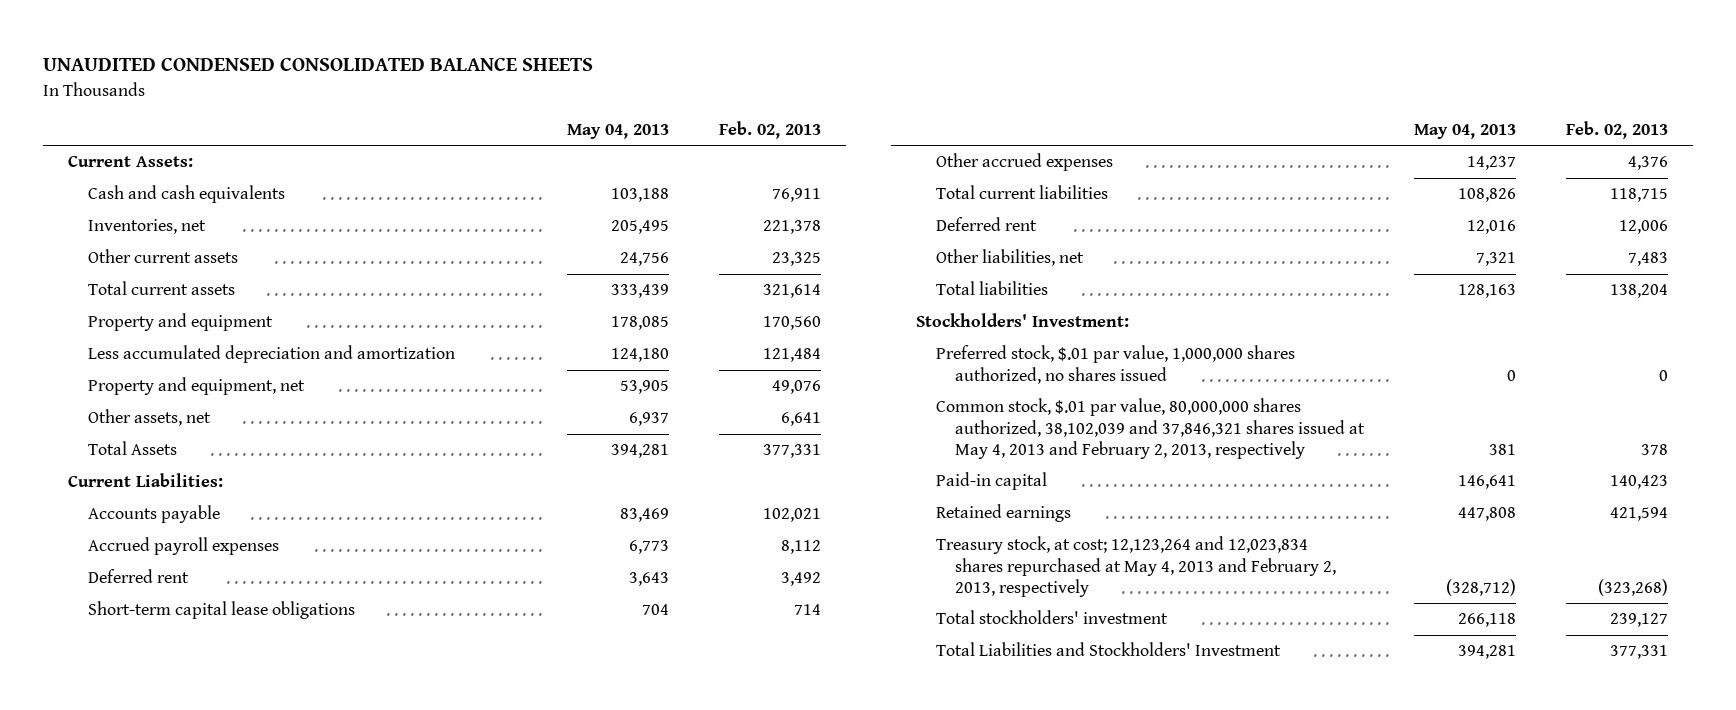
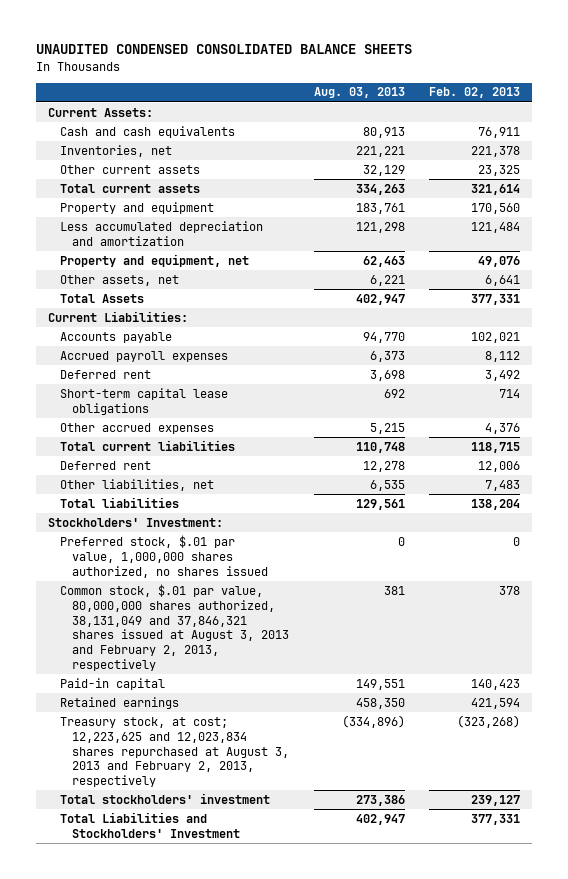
[566,124,669,140] May 04, 2013 -> none
none -> [313,87,405,99] Aug. 03, 2013
[935,398,1366,459] Common stock, $.01 par value, 80,000,000 shares authorized, 38,102,039 and 37,846,321 shares issued at May 4, 2013 and February 2, 2013, respectively -> [60,583,290,672] Common stock, $.01 par value, 80,000,000 shares authorized, 38,131,049 and 37,846,321 shares issued at August 3, 2013 and February 2, 2013, respectively
[935,536,1337,597] Treasury stock, at cost; 12,123,264 and 12,023,834 shares repurchased at May 4, 2013 and February 2, 2013, respectively -> [60,716,290,788] Treasury stock, at cost; 12,223,625 and 12,023,834 shares repurchased at August 3, 2013 and February 2, 2013, respectively

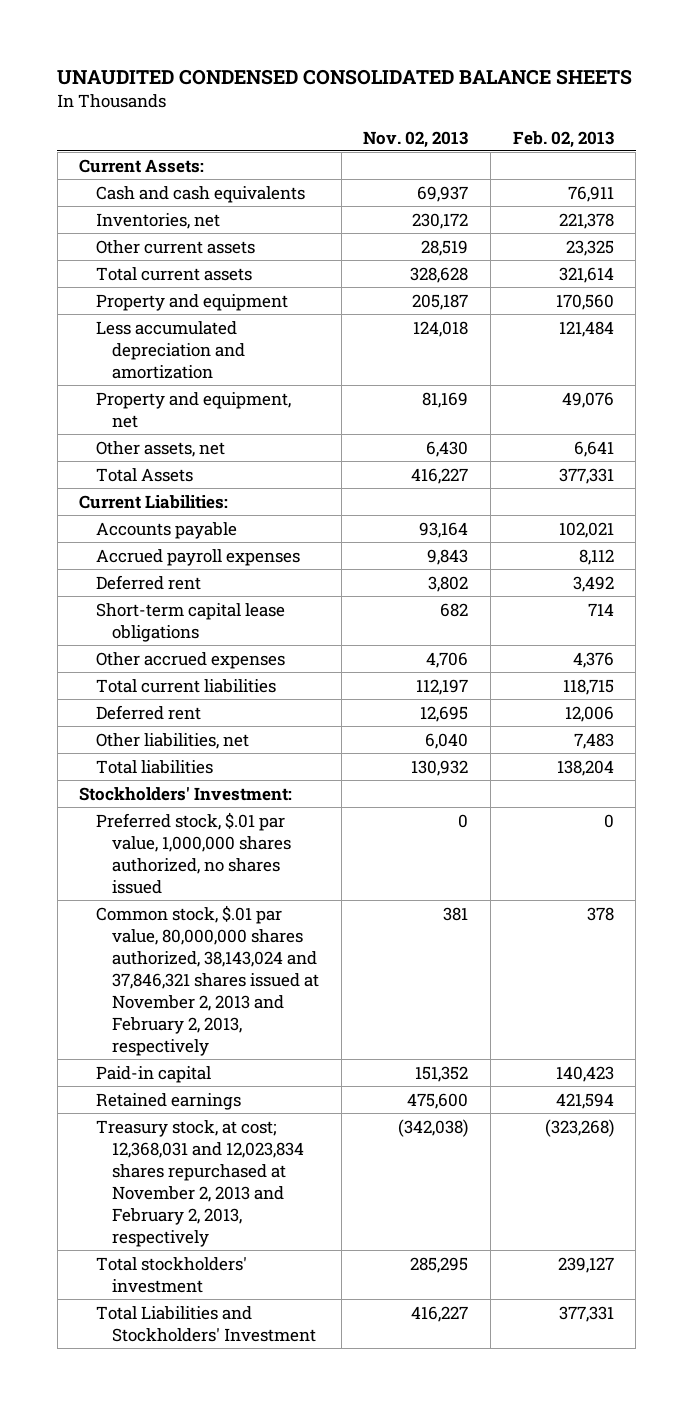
[313,87,405,99] Aug. 03, 2013 -> none
none -> [363,130,469,148] Nov. 02, 2013
[60,583,290,672] Common stock, $.01 par value, 80,000,000 shares authorized, 38,131,049 and 37,846,321 shares issued at August 3, 2013 and February 2, 2013, respectively -> [95,904,320,1056] Common stock, $.01 par value, 80,000,000 shares authorized, 38,143,024 and 37,846,321 shares issued at November 2, 2013 and February 2, 2013, respectively
[60,716,290,788] Treasury stock, at cost; 12,223,625 and 12,023,834 shares repurchased at August 3, 2013 and February 2, 2013, respectively -> [95,1119,305,1247] Treasury stock, at cost; 12,368,031 and 12,023,834 shares repurchased at November 2, 2013 and February 2, 2013, respectively

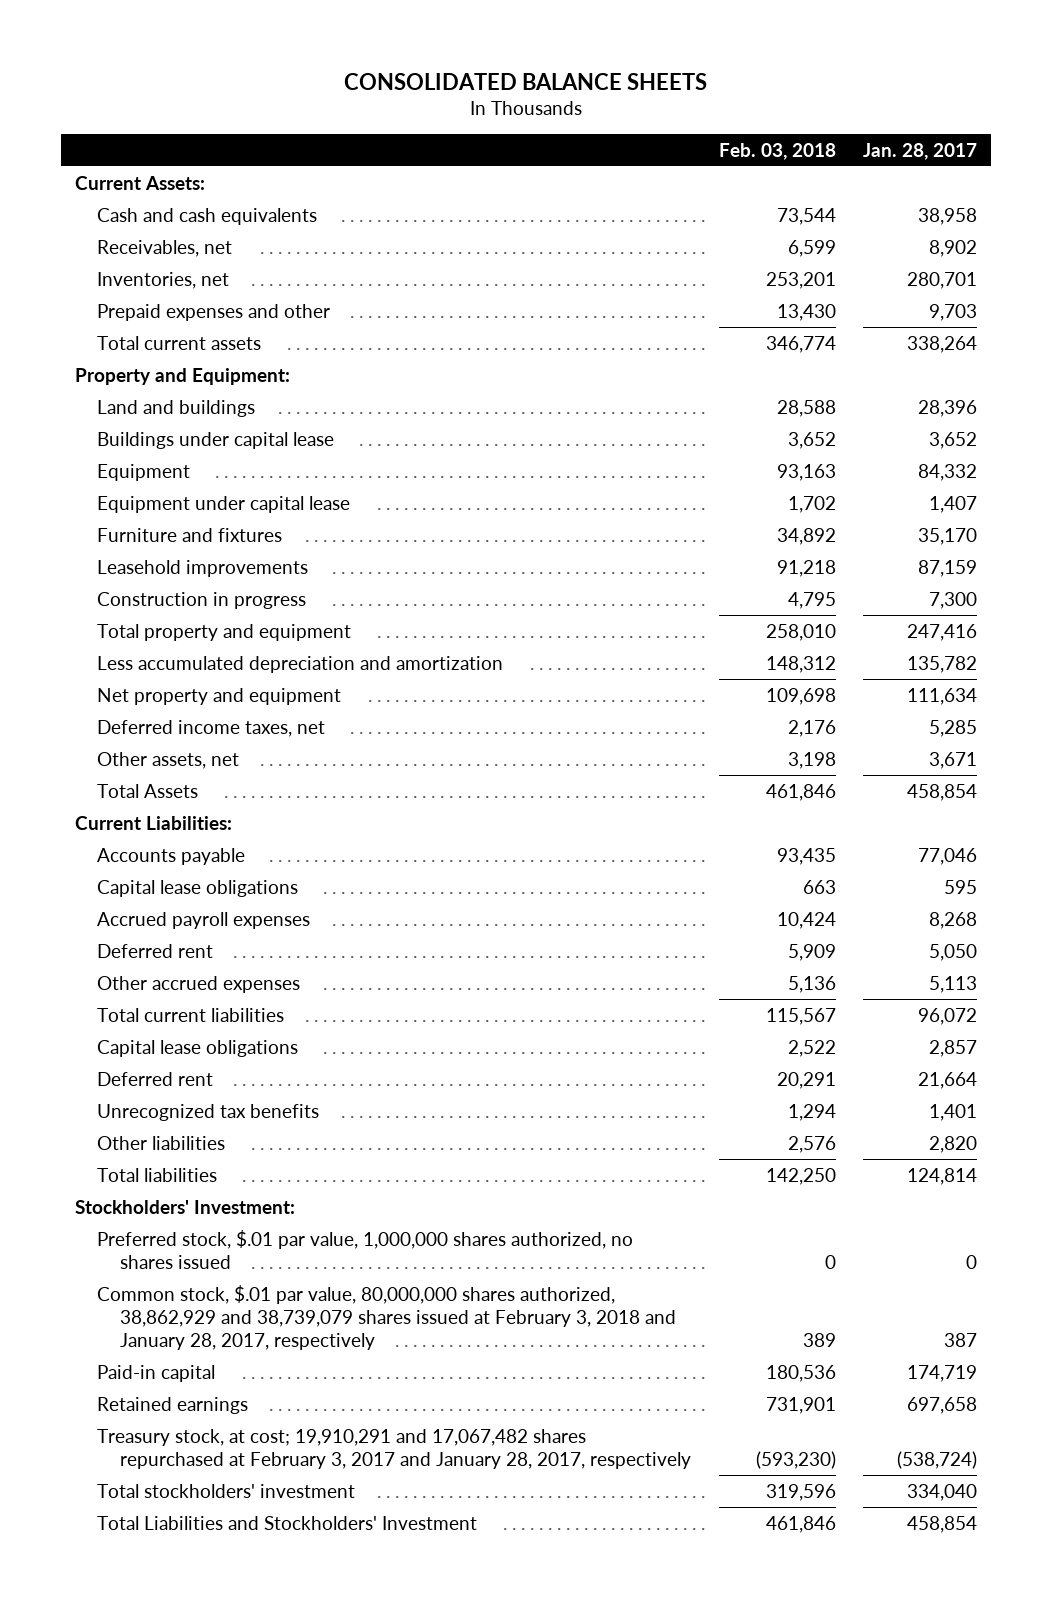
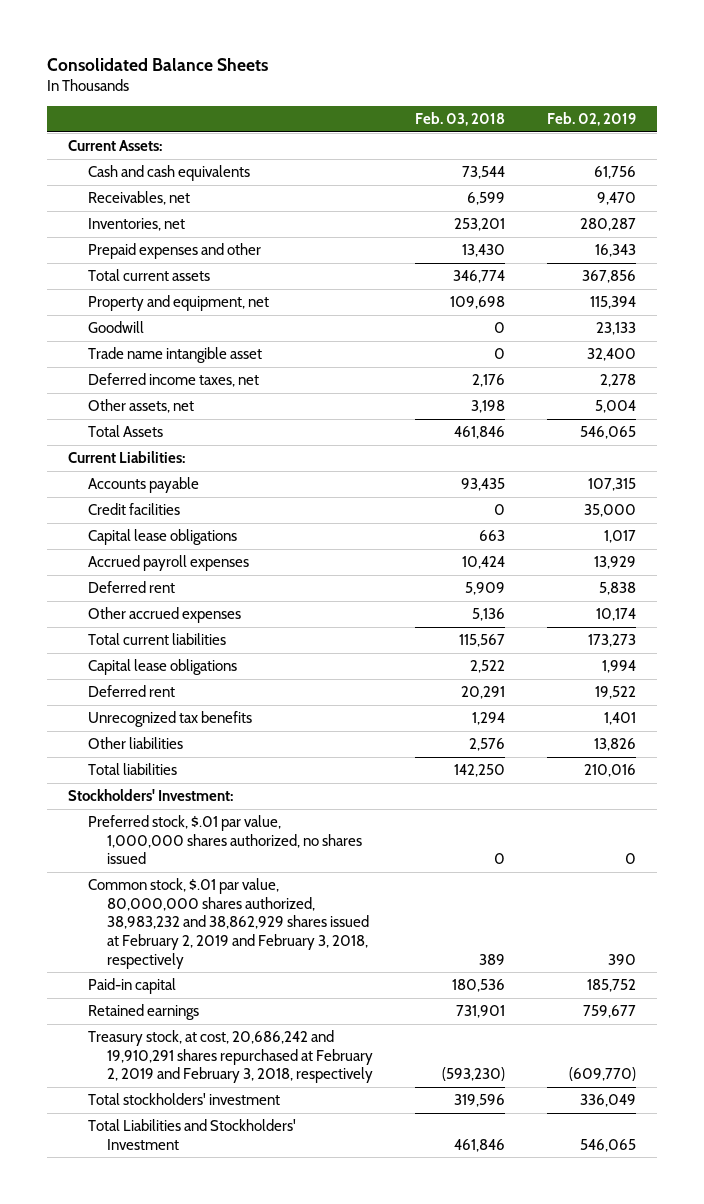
[343,72,707,90] CONSOLIDATED BALANCE SHEETS -> [47,57,269,71] Consolidated Balance Sheets
[863,142,978,160] Jan. 28, 2017 -> none
none -> [547,112,637,127] Feb. 02, 2019
[74,367,290,385] Property and Equipment: -> none
[97,399,256,417] Land and buildings -> none
[97,431,335,449] Buildings under capital lease -> none
[97,463,191,481] Equipment -> none
[97,495,351,513] Equipment under capital lease -> none
[97,527,283,542] Furniture and fixtures -> none
[97,559,309,577] Leasehold improvements -> none
[97,591,307,609] Construction in progress -> none
[97,623,352,641] Total property and equipment -> none
[97,655,504,673] Less accumulated depreciation and amortization -> none
[97,687,342,705] Net property and equipment -> [87,295,269,312] Property and equipment, net
none -> [87,321,144,334] Goodwill
none -> [87,347,262,364] Trade name intangible asset
none -> [87,503,180,516] Credit facilities
[97,1284,676,1351] Common stock, $.01 par value, 80,000,000 shares authorized, 38,862,929 and 38,739,079 shares issued at February 3, 2018 and January 28, 2017, respectively -> [87,878,369,969] Common stock, $.01 par value, 80,000,000 shares authorized, 38,983,232 and 38,862,929 shares issued at February 2, 2019 and February 3, 2018, respectively
[97,1428,691,1469] Treasury stock, at cost; 19,910,291 and 17,067,482 shares repurchased at February 3, 2017 and January 28, 2017, respectively -> [87,1030,373,1084] Treasury stock, at cost, 20,686,242 and 19,910,291 shares repurchased at February 2, 2019 and February 3, 2018, respectively

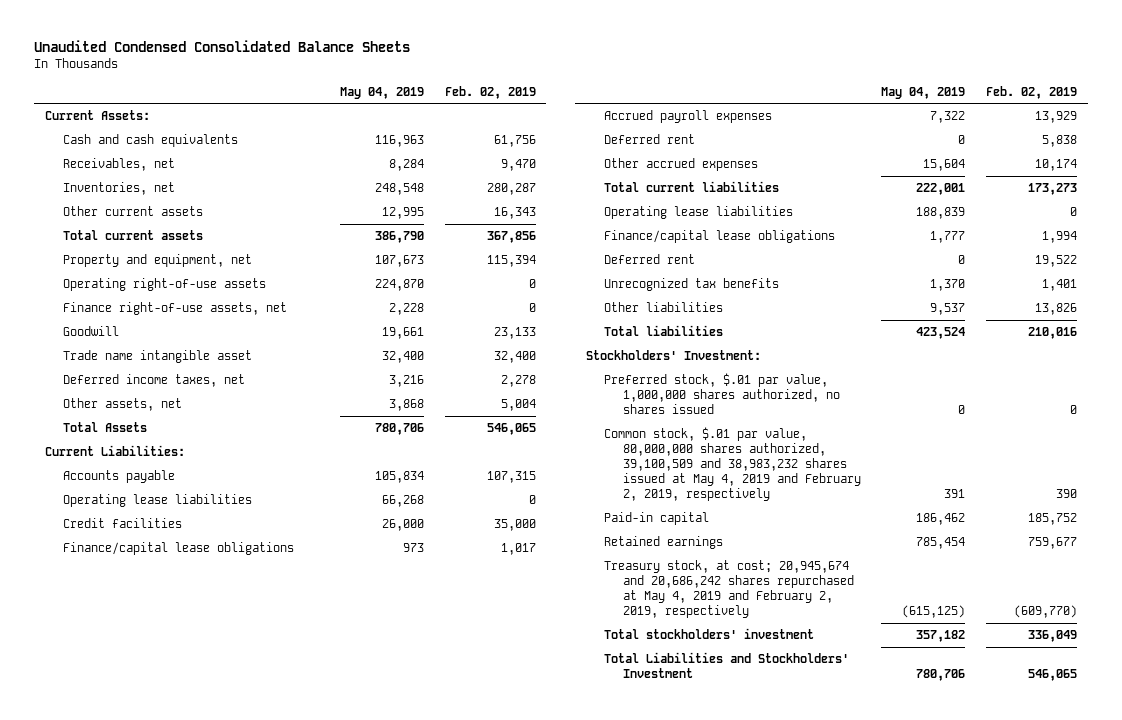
[47,57,269,71] Consolidated Balance Sheets -> [34,40,411,53] Unaudited Condensed Consolidated Balance Sheets
[414,112,505,127] Feb. 03, 2018 -> none
none -> [340,86,425,99] May 04, 2019
[87,243,261,260] Prepaid expenses and other -> [62,205,203,216] Other current assets
none -> [62,277,266,291] Operating right-of-use assets
none -> [62,301,287,315] Finance right-of-use assets, net
none -> [62,493,252,507] Operating lease liabilities
[87,529,237,546] Capital lease obligations -> [62,541,294,555] Finance/capital lease obligations
none -> [604,205,794,219] Operating lease liabilities
[87,659,237,676] Capital lease obligations -> [604,229,836,243] Finance/capital lease obligations
[87,878,369,969] Common stock, $.01 par value, 80,000,000 shares authorized, 38,983,232 and 38,862,929 shares issued at February 2, 2019 and February 3, 2018, respectively -> [604,426,861,502] Common stock, $.01 par value, 80,000,000 shares authorized, 39,100,509 and 38,983,232 shares issued at May 4, 2019 and February 2, 2019, respectively
[87,1030,373,1084] Treasury stock, at cost, 20,686,242 and 19,910,291 shares repurchased at February 2, 2019 and February 3, 2018, respectively -> [604,559,854,619] Treasury stock, at cost; 20,945,674 and 20,686,242 shares repurchased at May 4, 2019 and February 2, 2019, respectively

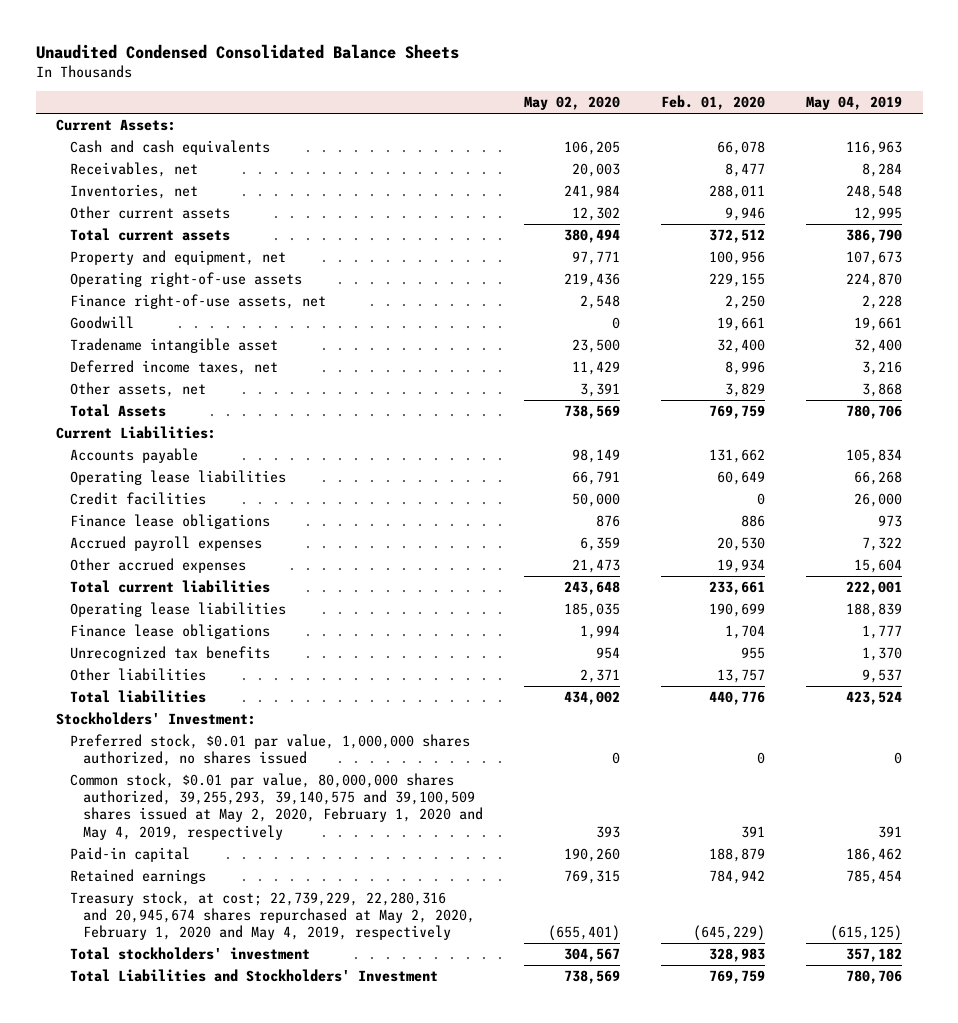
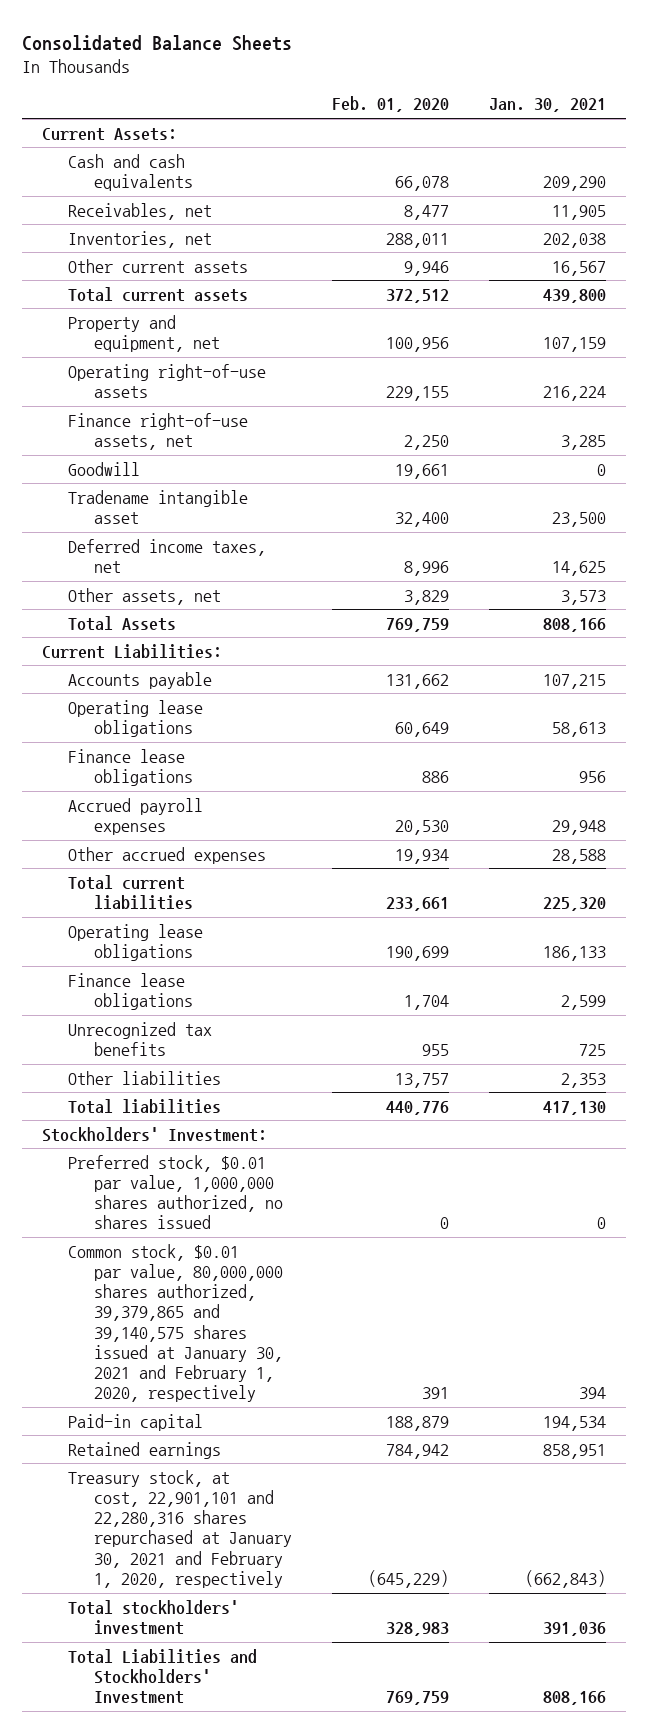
[35,43,459,59] Unaudited Condensed Consolidated Balance Sheets -> [21,34,292,51] Consolidated Balance Sheets
[524,96,621,111] May 02, 2020 -> none
[806,96,903,111] May 04, 2019 -> none
none -> [489,98,607,113] Jan. 30, 2021
[69,492,206,506] Credit facilities -> none
[69,470,286,486] Operating lease liabilities -> [67,699,203,738] Operating lease obligations
[69,602,286,618] Operating lease liabilities -> [67,923,203,962] Operating lease obligations
[69,773,484,840] Common stock, $0.01 par value, 80,000,000 shares authorized, 39,255,293, 39,140,575 and 39,100,509 shares issued at May 2, 2020, February 1, 2020 and May 4, 2019, respectively -> [67,1243,284,1403] Common stock, $0.01 par value, 80,000,000 shares authorized, 39,379,865 and 39,140,575 shares issued at January 30, 2021 and February 1, 2020, respectively
[69,891,476,941] Treasury stock, at cost; 22,739,229, 22,280,316 and 20,945,674 shares repurchased at May 2, 2020, February 1, 2020 and May 4, 2019, respectively -> [67,1469,293,1588] Treasury stock, at cost, 22,901,101 and 22,280,316 shares repurchased at January 30, 2021 and February 1, 2020, respectively

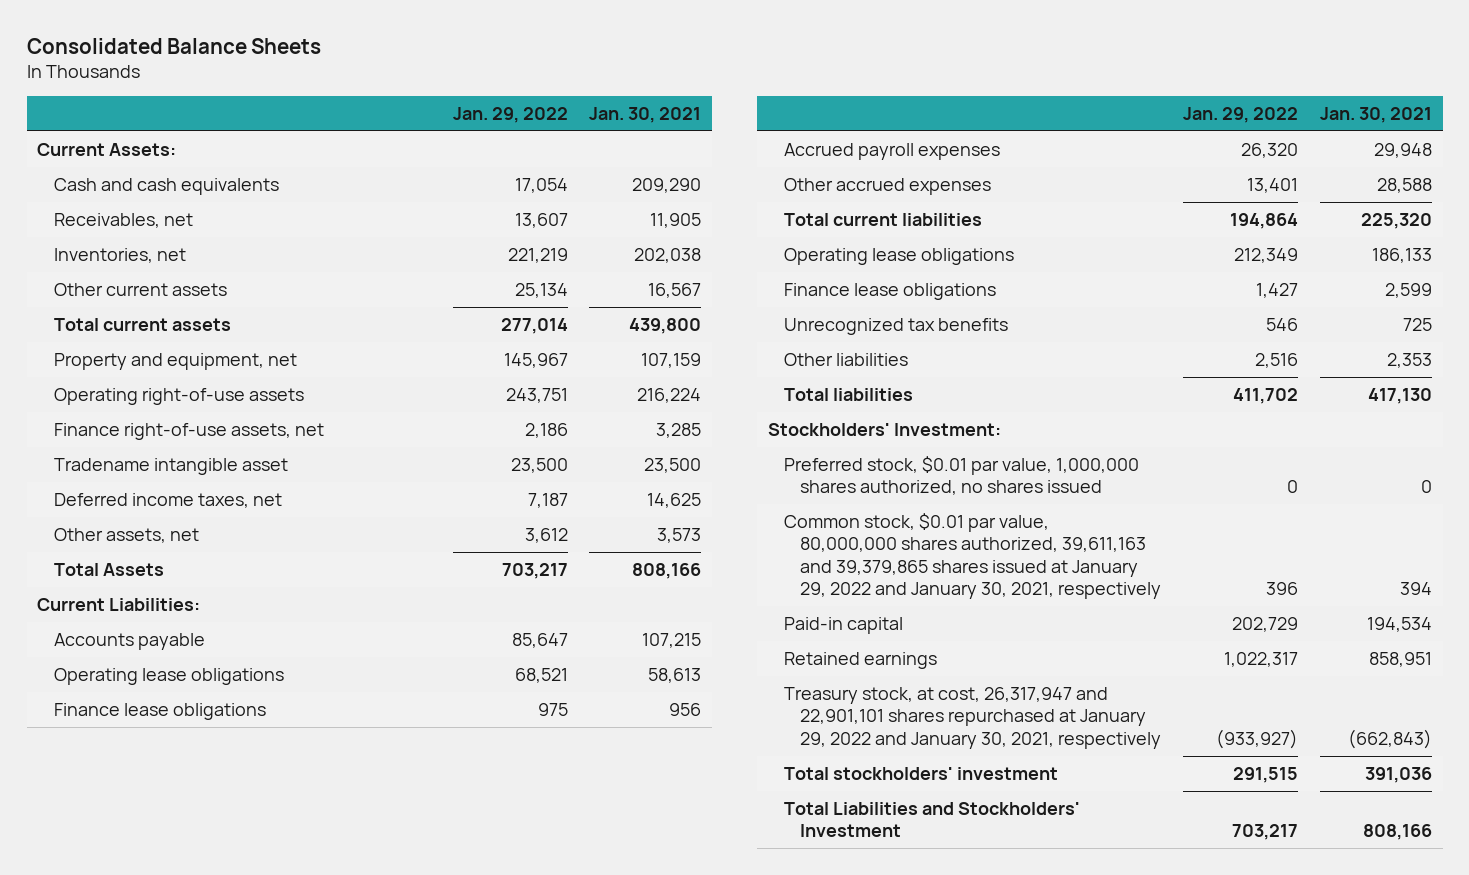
[332,96,450,113] Feb. 01, 2020 -> none
none -> [452,106,568,123] Jan. 29, 2022
[67,461,140,476] Goodwill -> none
[67,1243,284,1403] Common stock, $0.01 par value, 80,000,000 shares authorized, 39,379,865 and 39,140,575 shares issued at January 30, 2021 and February 1, 2020, respectively -> [783,513,1162,600] Common stock, $0.01 par value, 80,000,000 shares authorized, 39,611,163 and 39,379,865 shares issued at January 29, 2022 and January 30, 2021, respectively
[67,1469,293,1588] Treasury stock, at cost, 22,901,101 and 22,280,316 shares repurchased at January 30, 2021 and February 1, 2020, respectively -> [783,687,1162,749] Treasury stock, at cost, 26,317,947 and 22,901,101 shares repurchased at January 29, 2022 and January 30, 2021, respectively

